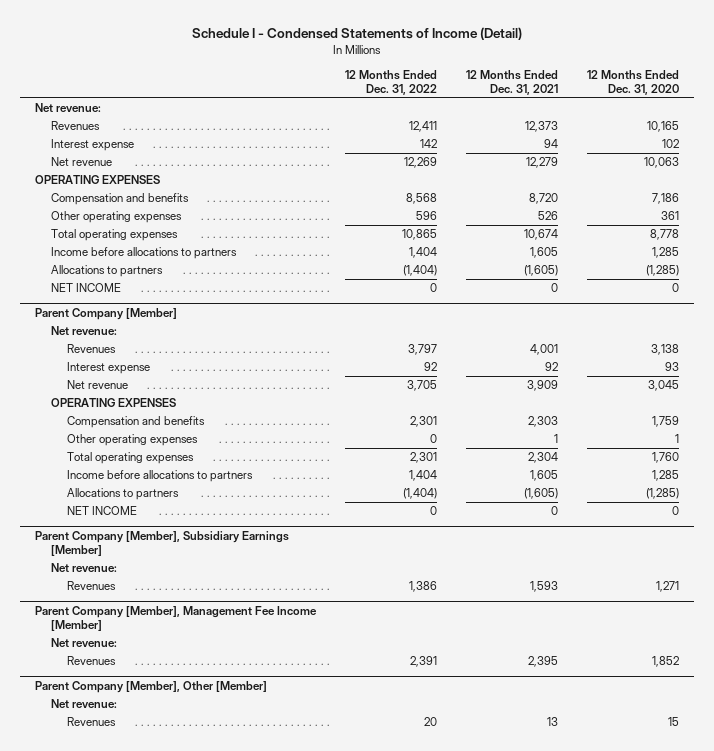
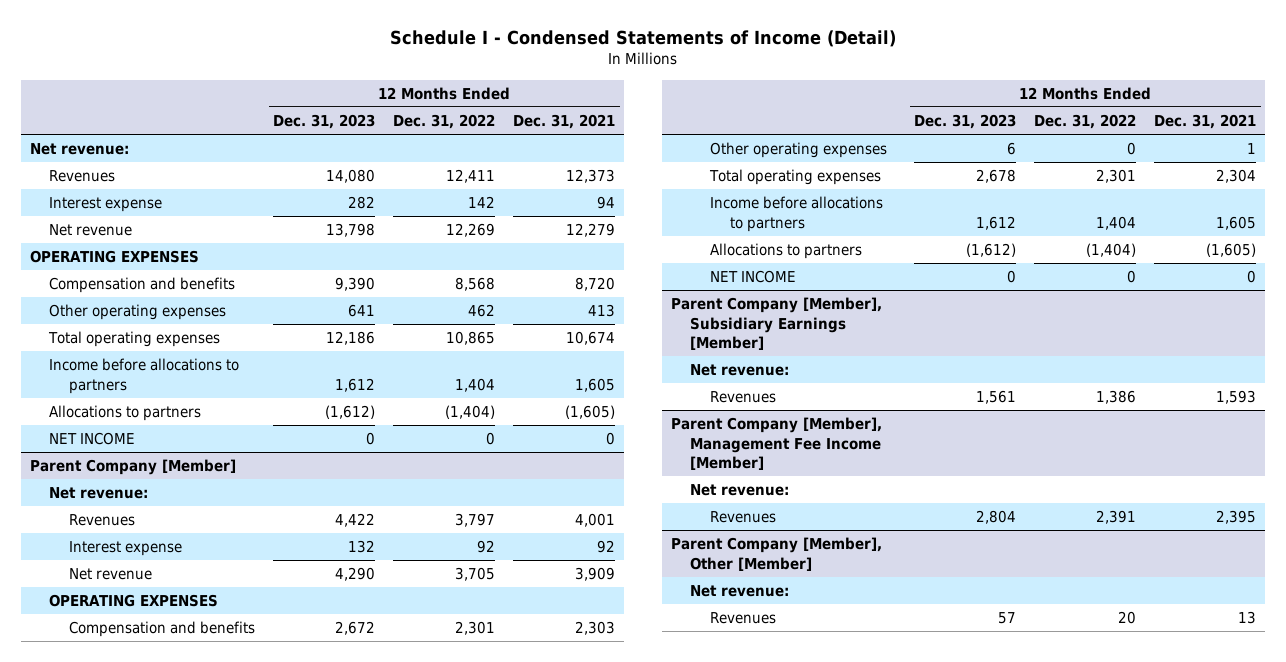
[587,70,680,95] 12 Months Ended Dec. 31, 2020 -> none
none -> [273,114,376,130] Dec. 31, 2023
[416,211,438,221] 596 -> [468,304,496,318] 462
[538,211,559,221] 526 -> [588,304,616,318] 413

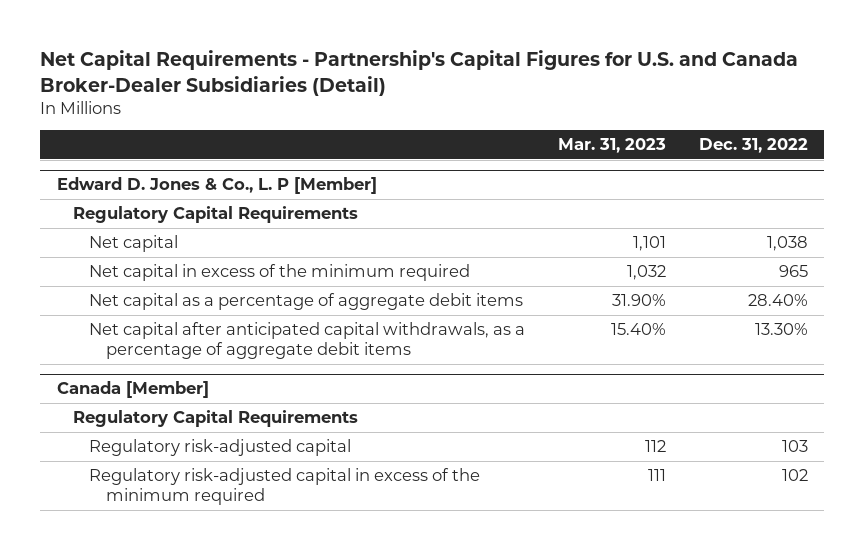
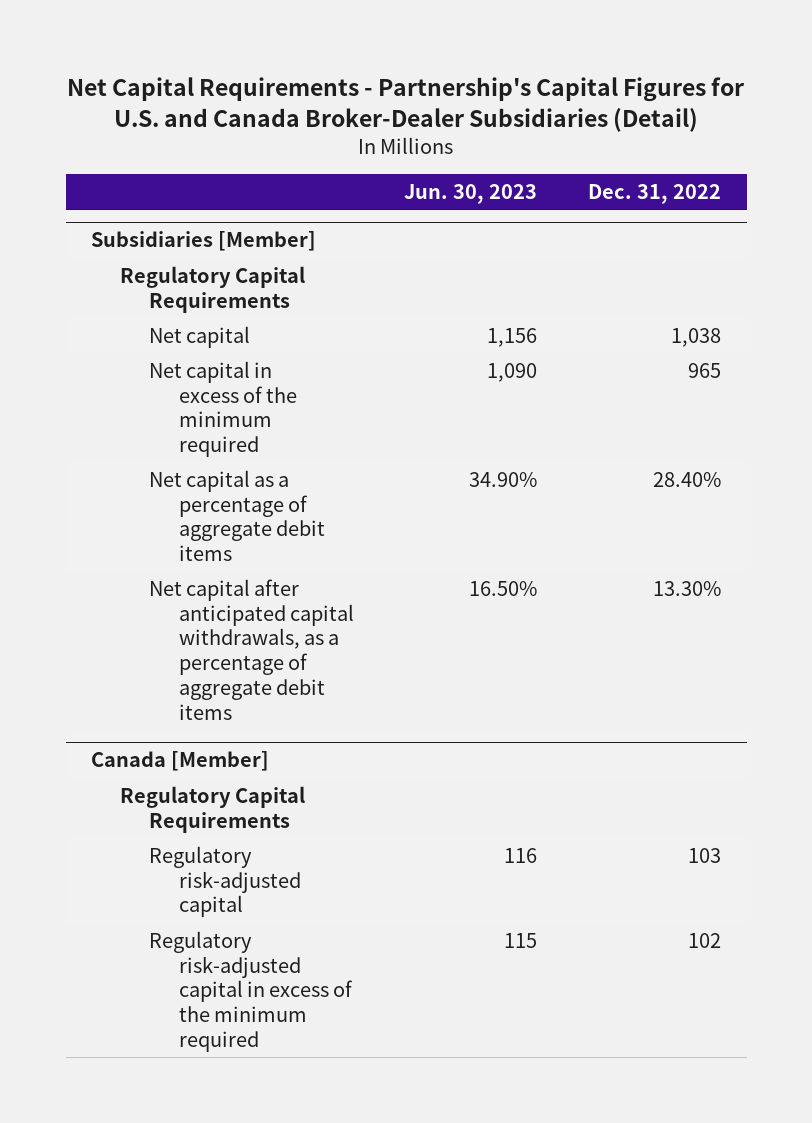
[558,138,667,154] Mar. 31, 2023 -> none
none -> [404,183,538,204] Jun. 30, 2023
[56,177,377,195] Edward D. Jones & Co., L. P [Member] -> [90,231,316,252] Subsidiaries [Member]

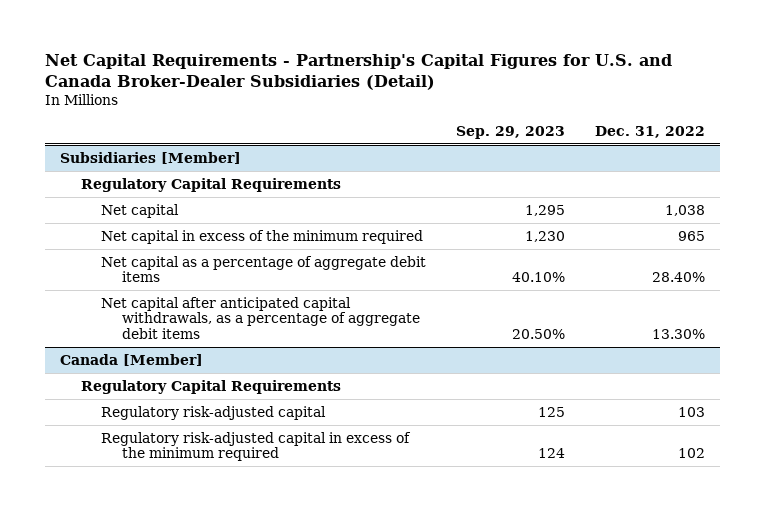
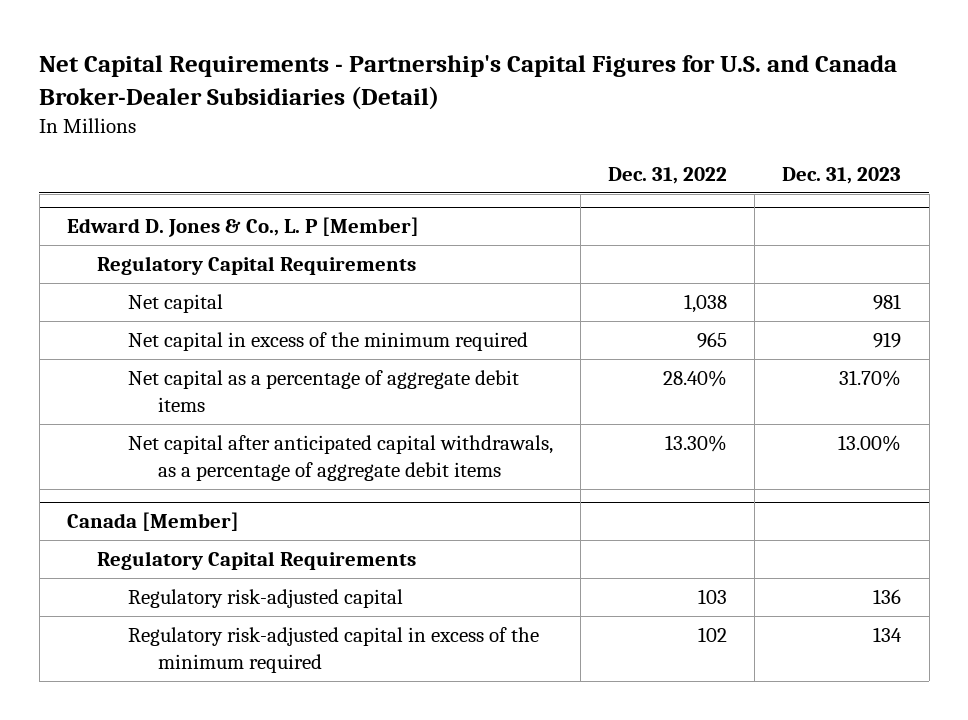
[455,125,565,139] Sep. 29, 2023 -> none
none -> [782,166,902,184] Dec. 31, 2023
[59,151,241,164] Subsidiaries [Member] -> [66,217,419,238] Edward D. Jones & Co., L. P [Member]

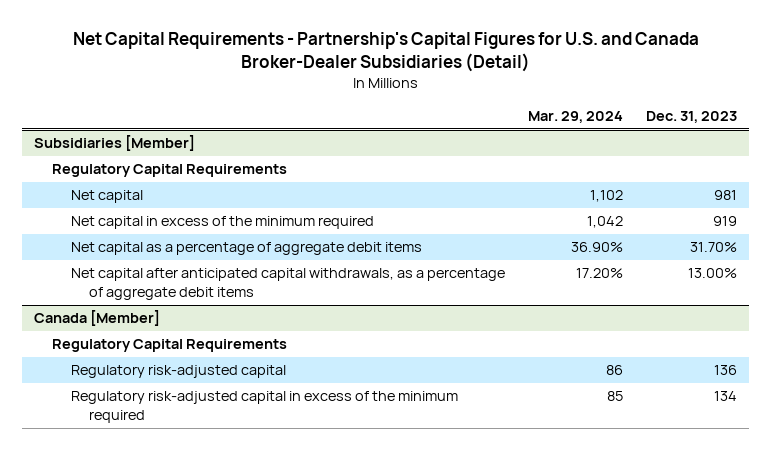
[607,166,727,184] Dec. 31, 2022 -> none
none -> [528,111,624,124] Mar. 29, 2024
[66,217,419,238] Edward D. Jones & Co., L. P [Member] -> [34,135,196,152] Subsidiaries [Member]

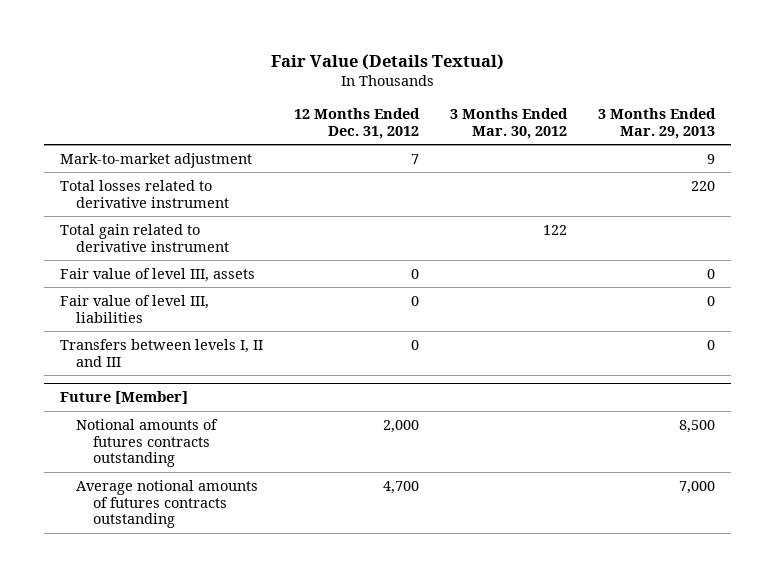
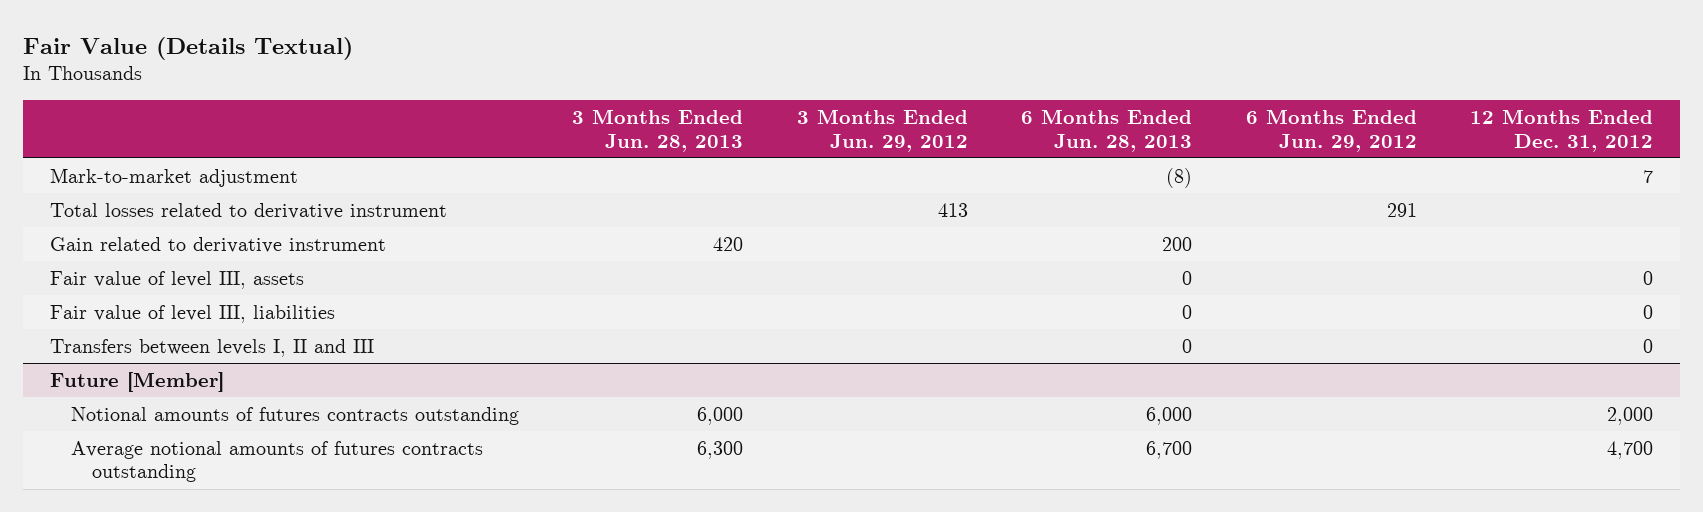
[450,107,569,139] 3 Months Ended Mar. 30, 2012 -> none
[598,107,717,139] 3 Months Ended Mar. 29, 2013 -> none
none -> [572,109,744,152] 3 Months Ended Jun. 28, 2013
none -> [796,109,968,152] 3 Months Ended Jun. 29, 2012
none -> [1021,109,1193,152] 6 Months Ended Jun. 28, 2013
none -> [1245,109,1417,152] 6 Months Ended Jun. 29, 2012
[59,223,230,252] Total gain related to derivative instrument -> [49,236,386,253] Gain related to derivative instrument

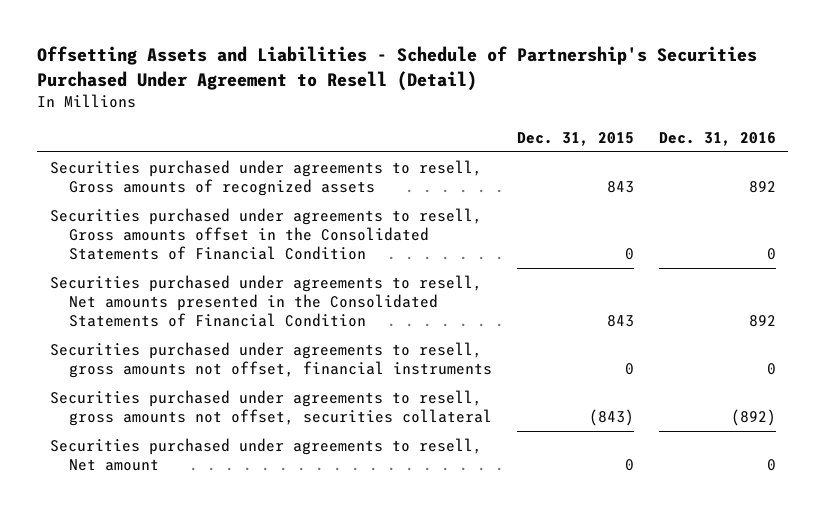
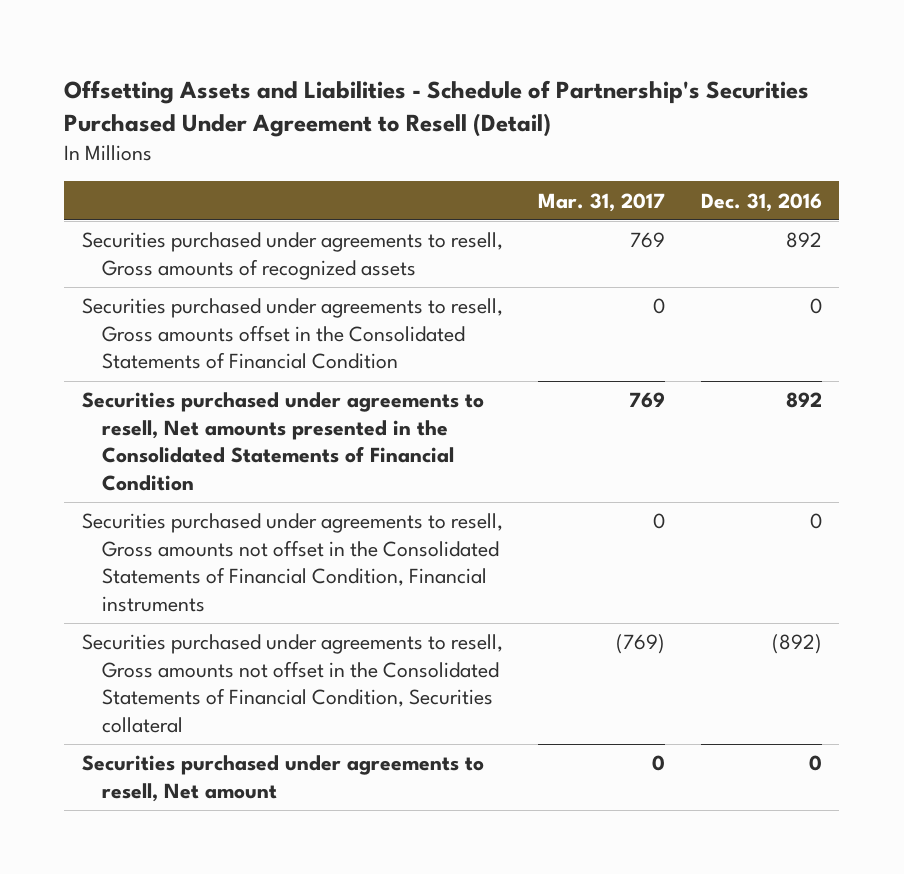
[516,131,634,146] Dec. 31, 2015 -> none
none -> [538,192,666,212] Mar. 31, 2017
[49,342,492,378] Securities purchased under agreements to resell, gross amounts not offset, financial instruments -> [82,513,504,613] Securities purchased under agreements to resell, Gross amounts not offset in the Consolidated Statements of Financial Condition, Financial instruments
[49,390,492,426] Securities purchased under agreements to resell, gross amounts not offset, securities collateral -> [82,634,504,734] Securities purchased under agreements to resell, Gross amounts not offset in the Consolidated Statements of Financial Condition, Securities collateral

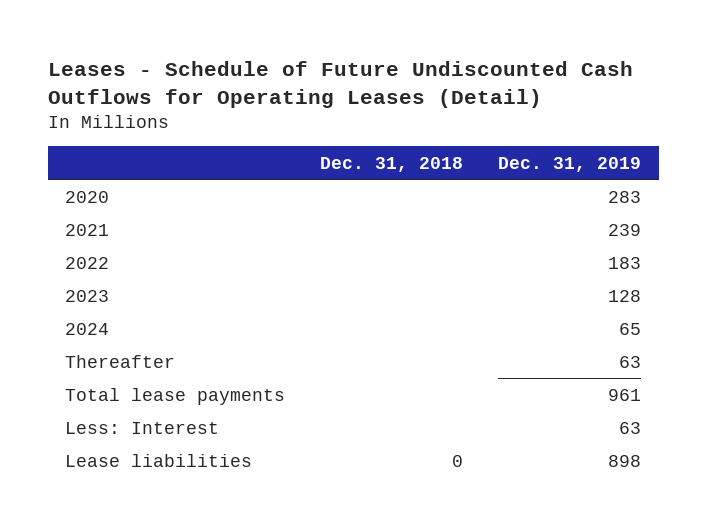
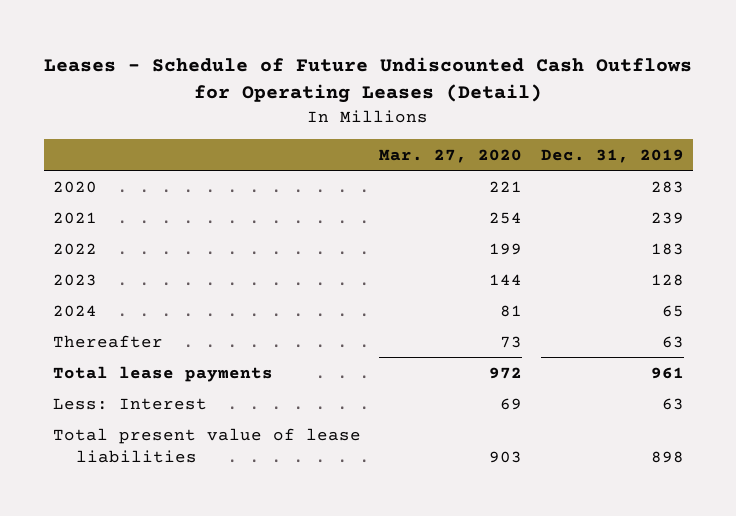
[320,156,464,172] Dec. 31, 2018 -> none
none -> [379,148,523,163] Mar. 27, 2020
[65,453,253,467] Lease liabilities -> [52,427,361,463] Total present value of lease liabilities

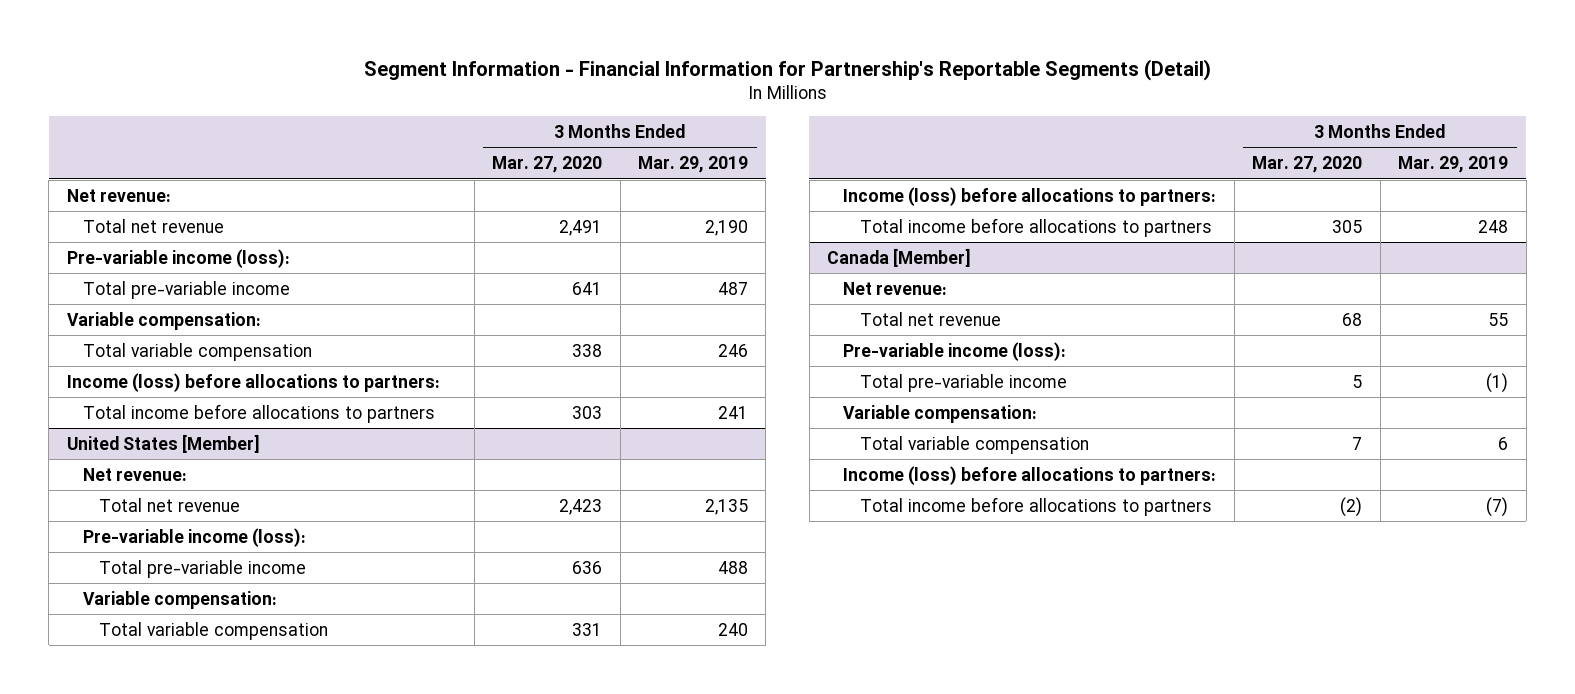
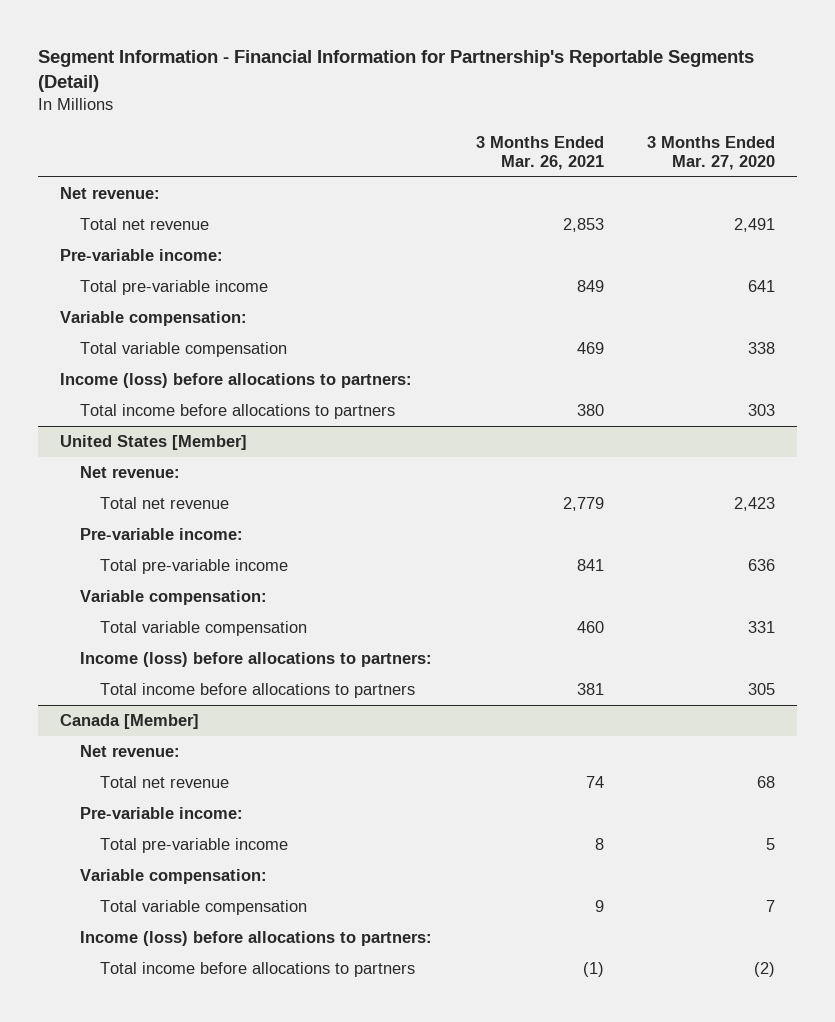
[638,156,749,174] Mar. 29, 2019 -> none
none -> [475,135,604,170] 3 Months Ended Mar. 26, 2021
[66,248,290,268] Pre-variable income (loss): -> [59,249,223,262] Pre-variable income:
[83,527,307,547] Pre-variable income (loss): -> [80,528,244,541] Pre-variable income:
[843,341,1067,361] Pre-variable income (loss): -> [80,807,244,820] Pre-variable income:

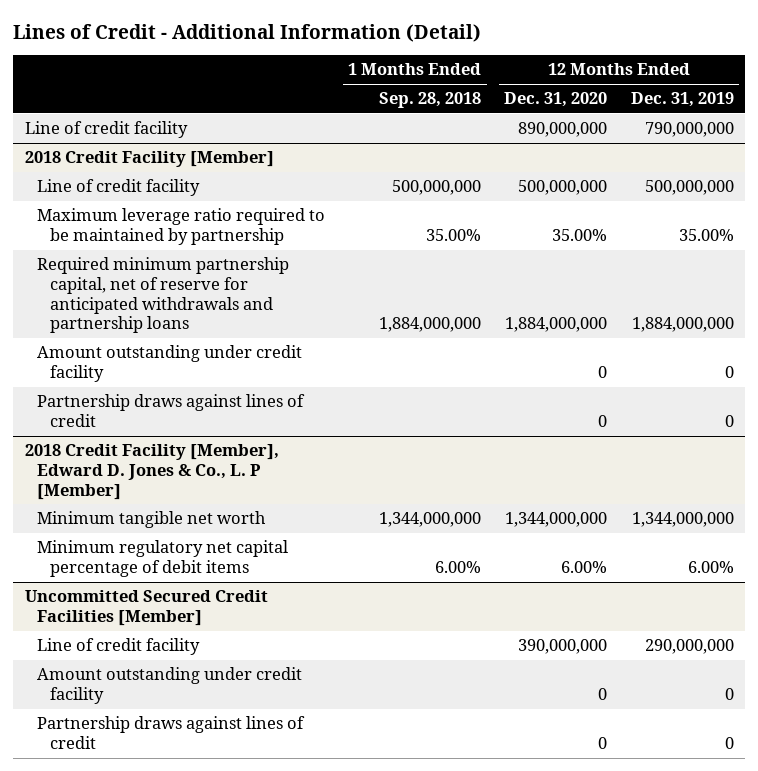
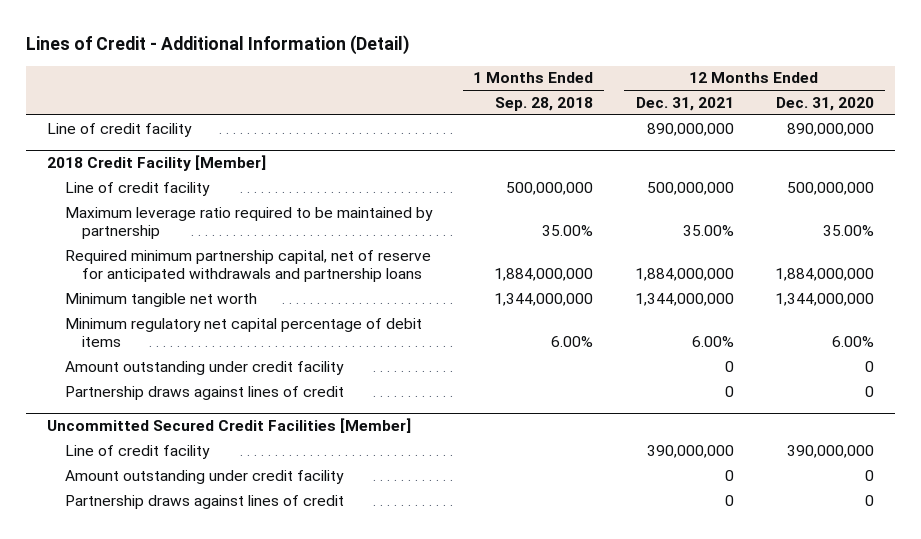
[630,92,734,108] Dec. 31, 2019 -> none
none -> [635,96,734,111] Dec. 31, 2021
[24,444,279,500] 2018 Credit Facility [Member], Edward D. Jones & Co., L. P [Member] -> none
[37,345,303,382] Amount outstanding under credit facility -> [64,360,344,375] Amount outstanding under credit facility
[37,394,306,427] Partnership draws against lines of credit -> [64,385,344,400] Partnership draws against lines of credit

